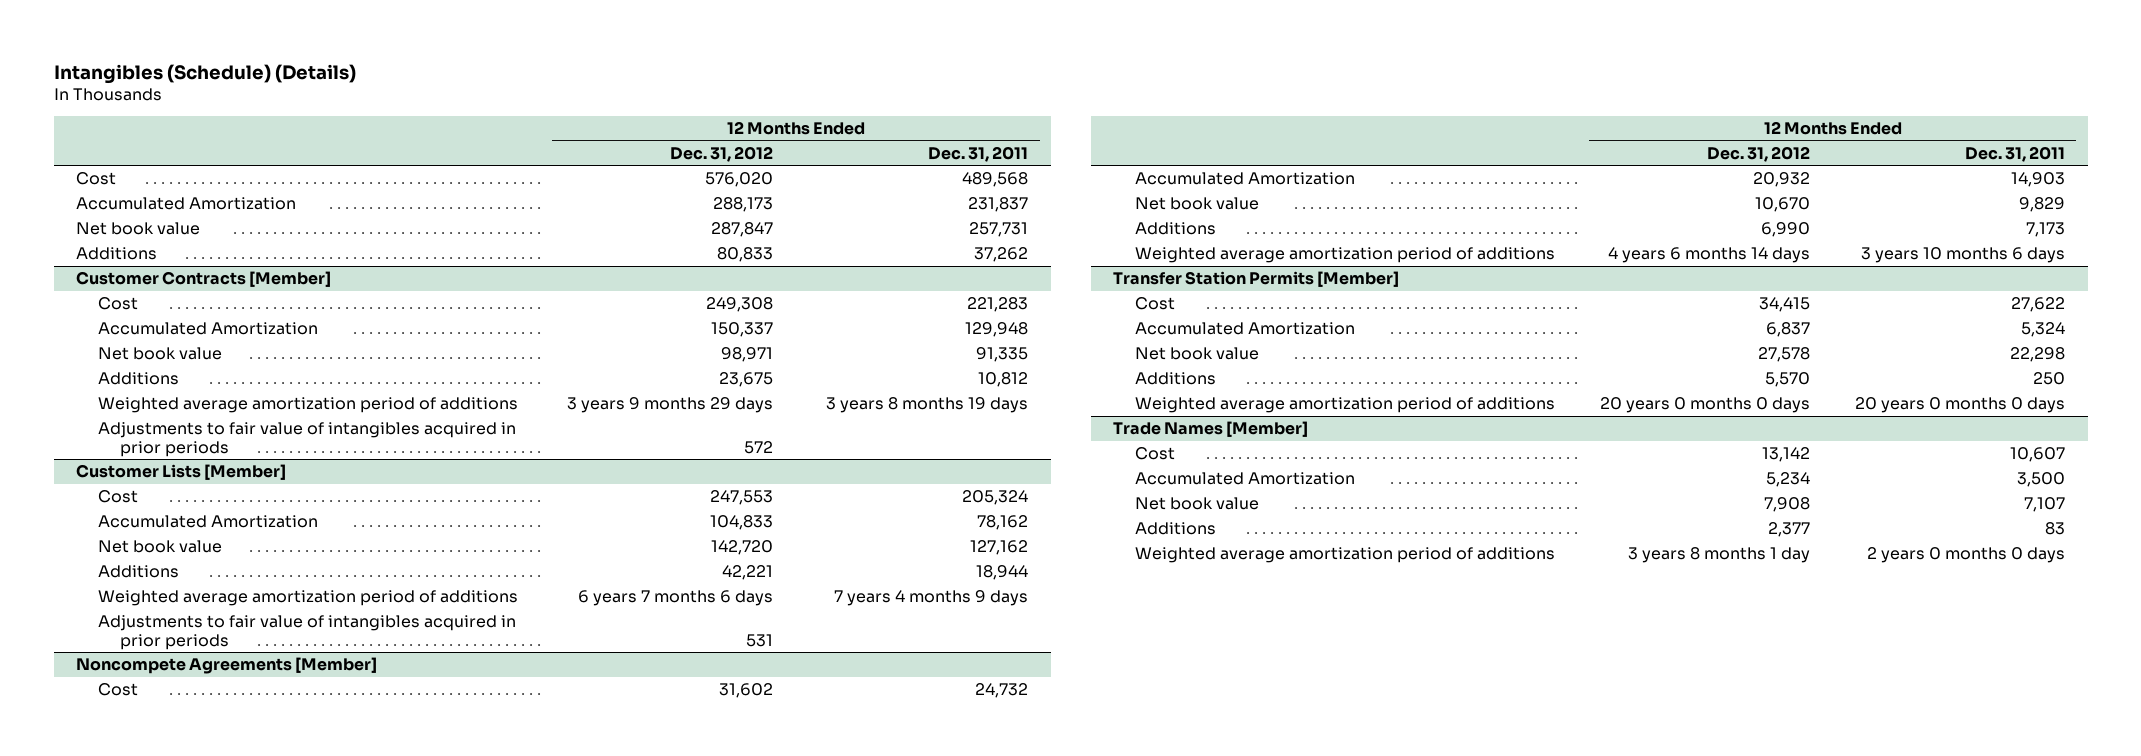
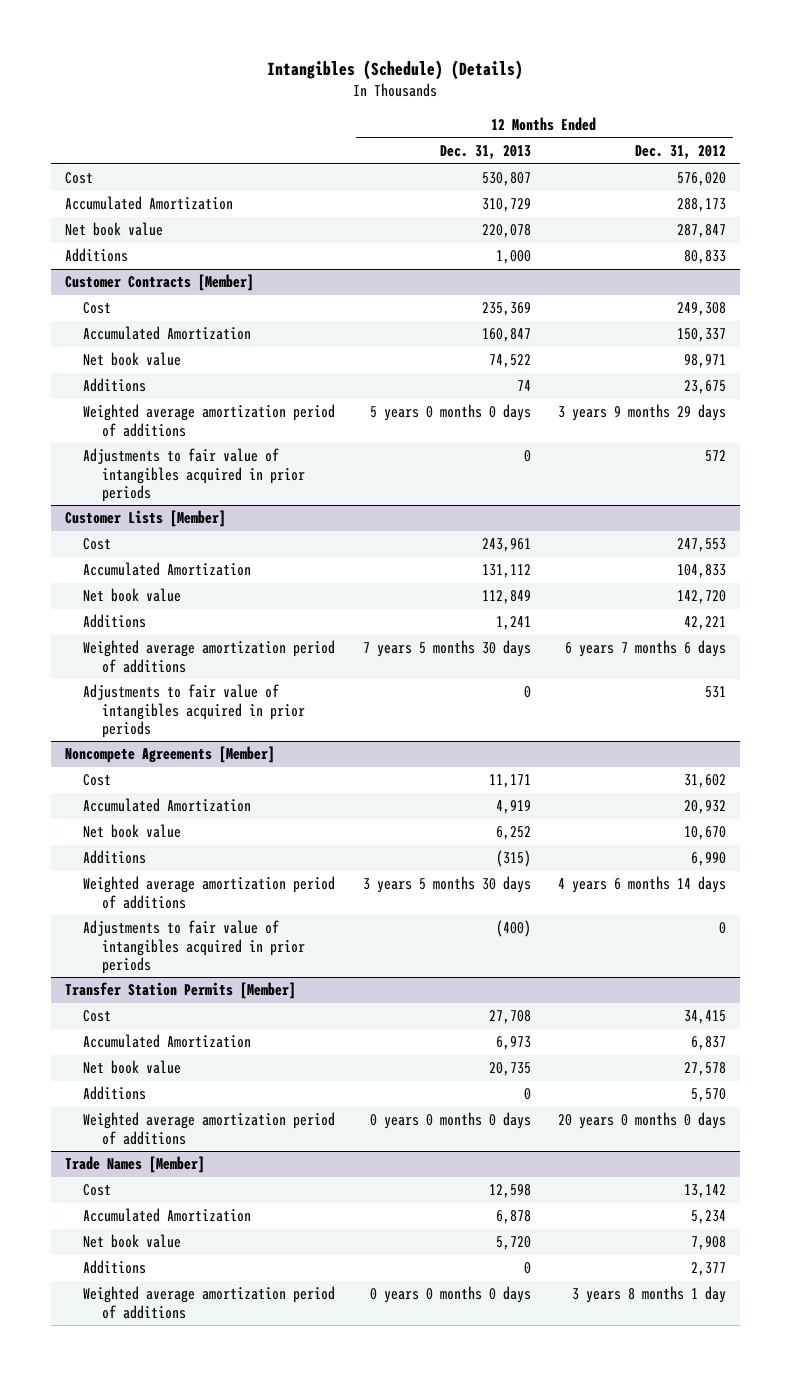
[928,145,1029,162] Dec. 31, 2011 -> none
none -> [439,144,531,159] Dec. 31, 2013
none -> [83,920,305,974] Adjustments to fair value of intangibles acquired in prior periods

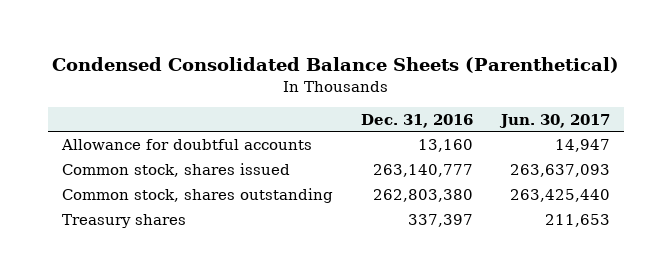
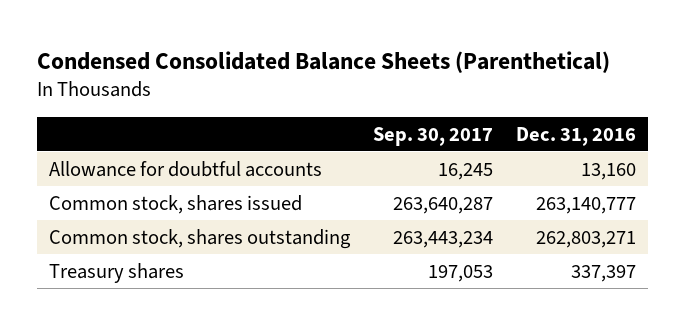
[498,113,610,128] Jun. 30, 2017 -> none
none -> [372,126,493,146] Sep. 30, 2017
[372,188,473,202] 262,803,380 -> [535,230,636,248] 262,803,271

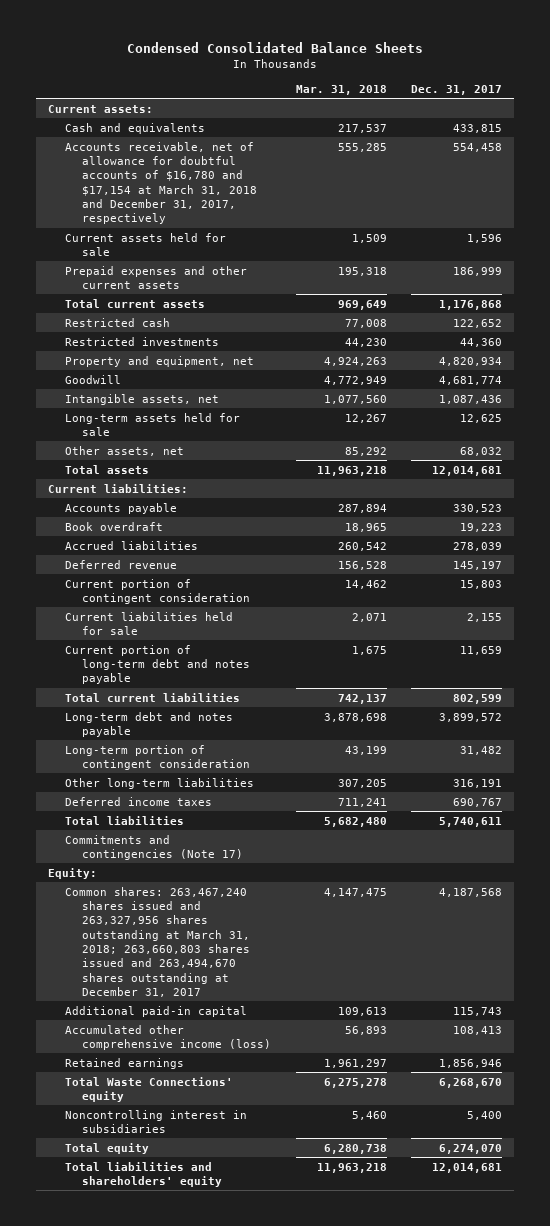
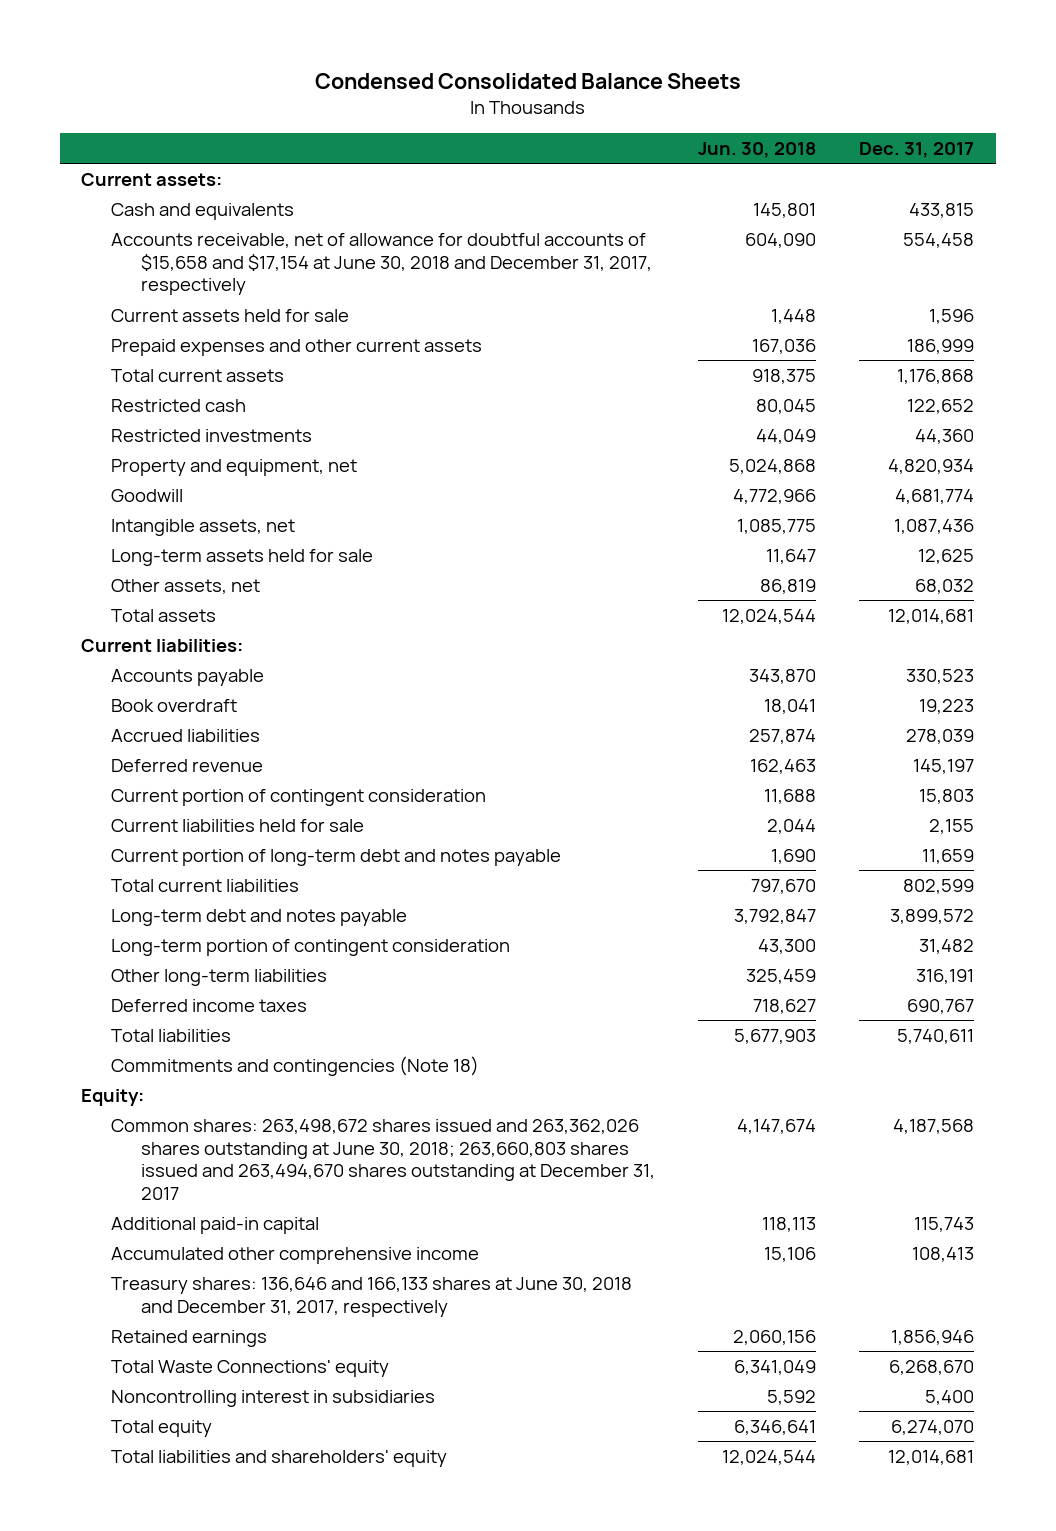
[295,84,387,95] Mar. 31, 2018 -> none
none -> [698,141,817,158] Jun. 30, 2018
[64,141,258,225] Accounts receivable, net of allowance for doubtful accounts of $16,780 and $17,154 at March 31, 2018 and December 31, 2017, respectively -> [111,233,652,296] Accounts receivable, net of allowance for doubtful accounts of $15,658 and $17,154 at June 30, 2018 and December 31, 2017, respectively
[64,834,244,860] Commitments and contingencies (Note 17) -> [111,1056,480,1077] Commitments and contingencies (Note 18)
[64,886,251,998] Common shares: 263,467,240 shares issued and 263,327,956 shares outstanding at March 31, 2018; 263,660,803 shares issued and 263,494,670 shares outstanding at December 31, 2017 -> [111,1119,655,1200] Common shares: 263,498,672 shares issued and 263,362,026 shares outstanding at June 30, 2018; 263,660,803 shares issued and 263,494,670 shares outstanding at December 31, 2017
[64,1024,272,1050] Accumulated other comprehensive income (loss) -> [111,1247,480,1265] Accumulated other comprehensive income
none -> [111,1277,633,1317] Treasury shares: 136,646 and 166,133 shares at June 30, 2018 and December 31, 2017, respectively

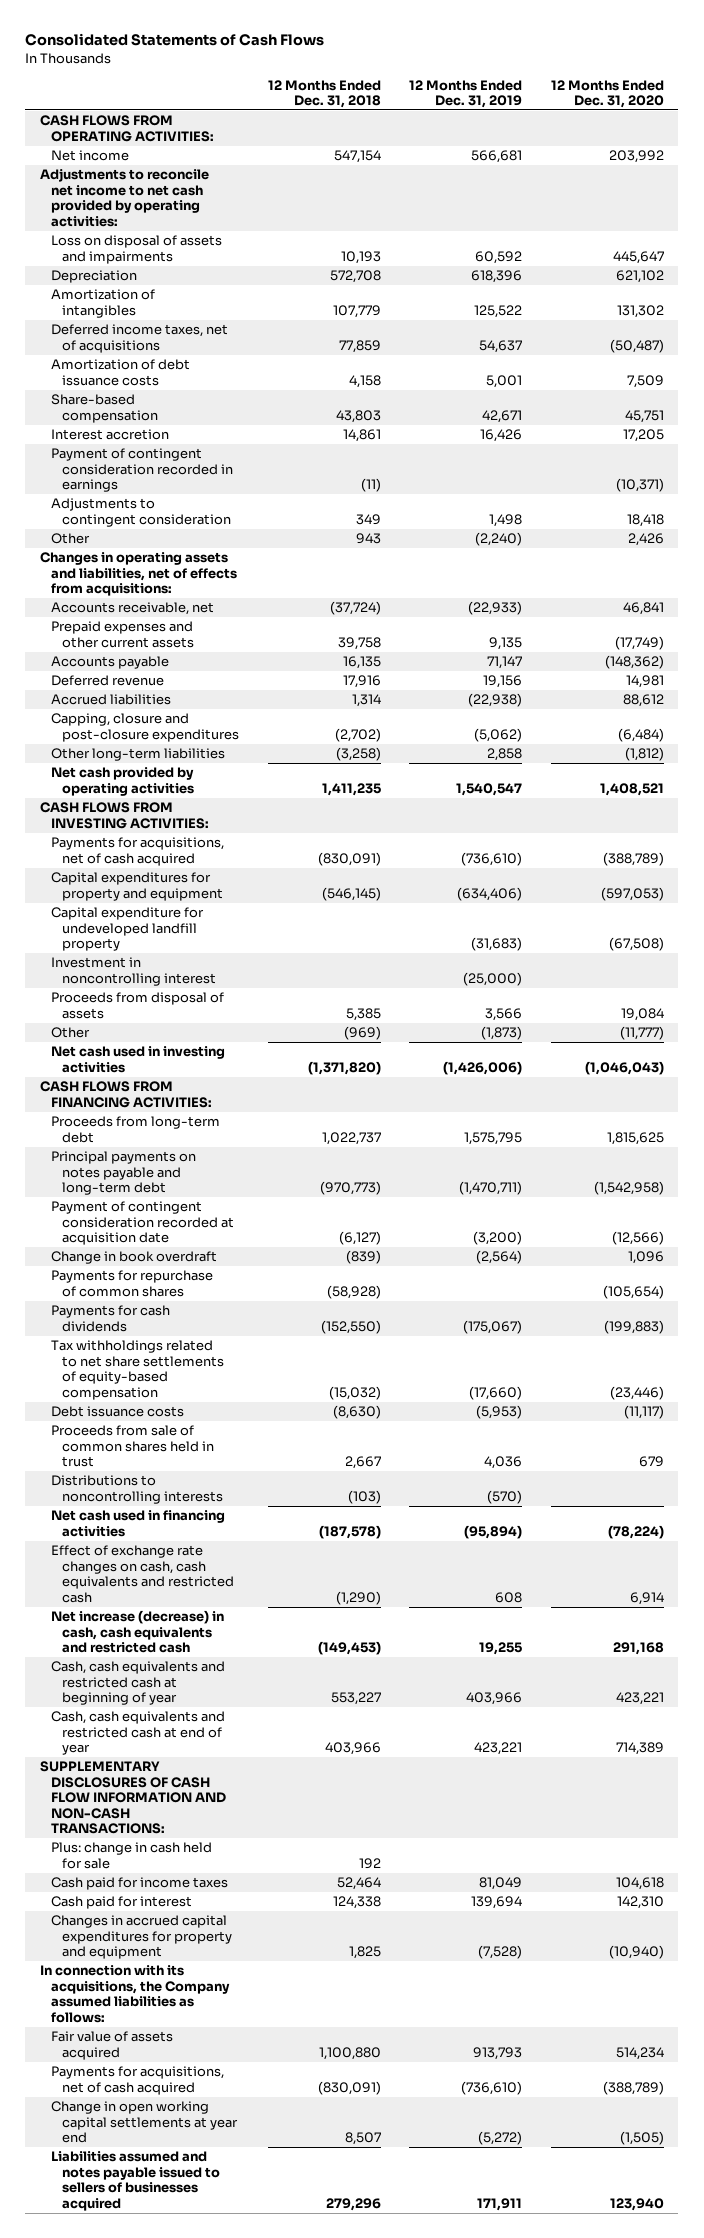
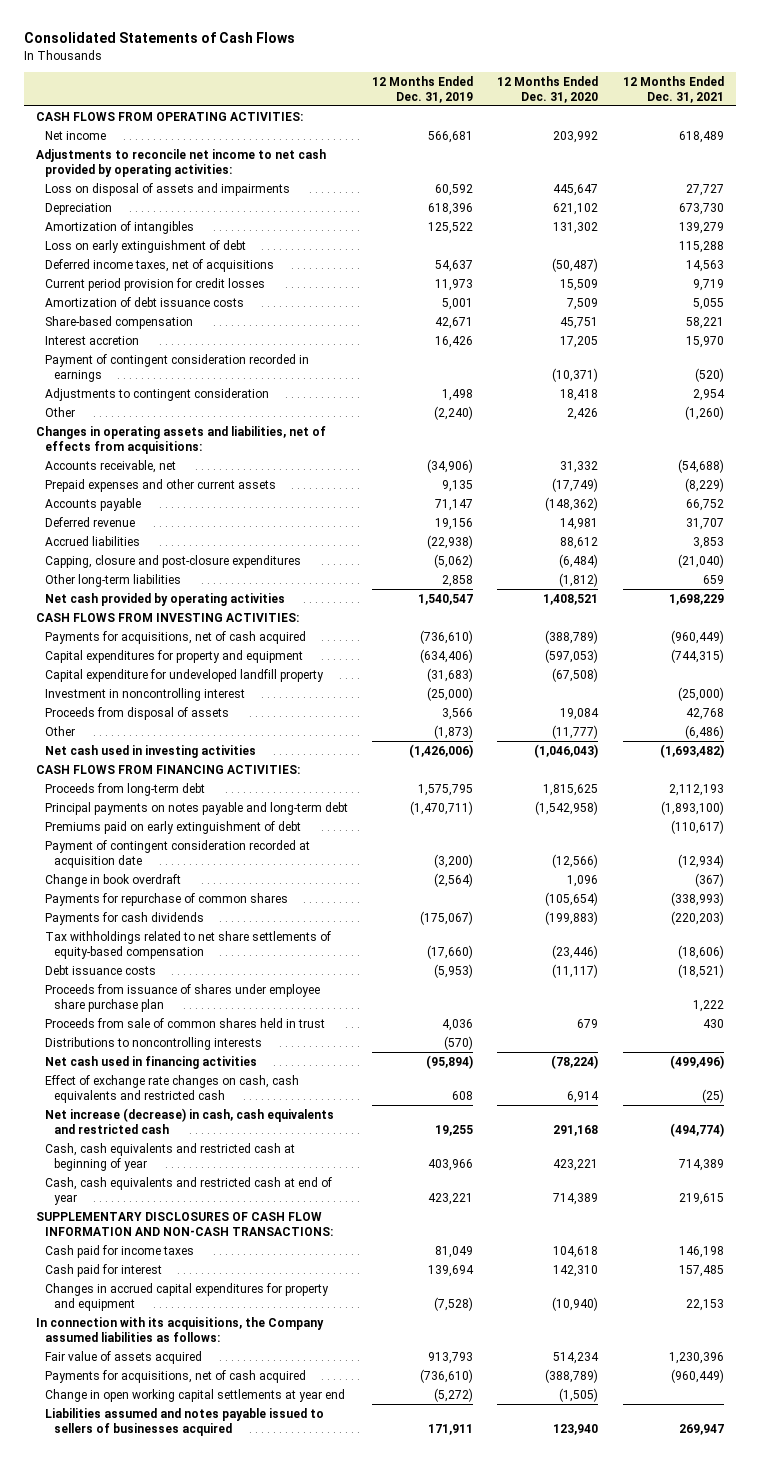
[267,79,381,109] 12 Months Ended Dec. 31, 2018 -> none
none -> [622,75,724,103] 12 Months Ended Dec. 31, 2021
none -> [45,239,247,253] Loss on early extinguishment of debt
none -> [45,277,266,291] Current period provision for credit losses
[468,601,523,616] (22,933) -> [427,458,474,473] (34,906)
[623,602,665,616] 46,841 -> [560,460,599,473] 31,332
none -> [45,820,302,834] Premiums paid on early extinguishment of debt
none -> [45,983,321,1012] Proceeds from issuance of shares under employee share purchase plan
[50,1842,212,1869] Plus: change in cash held for sale -> none

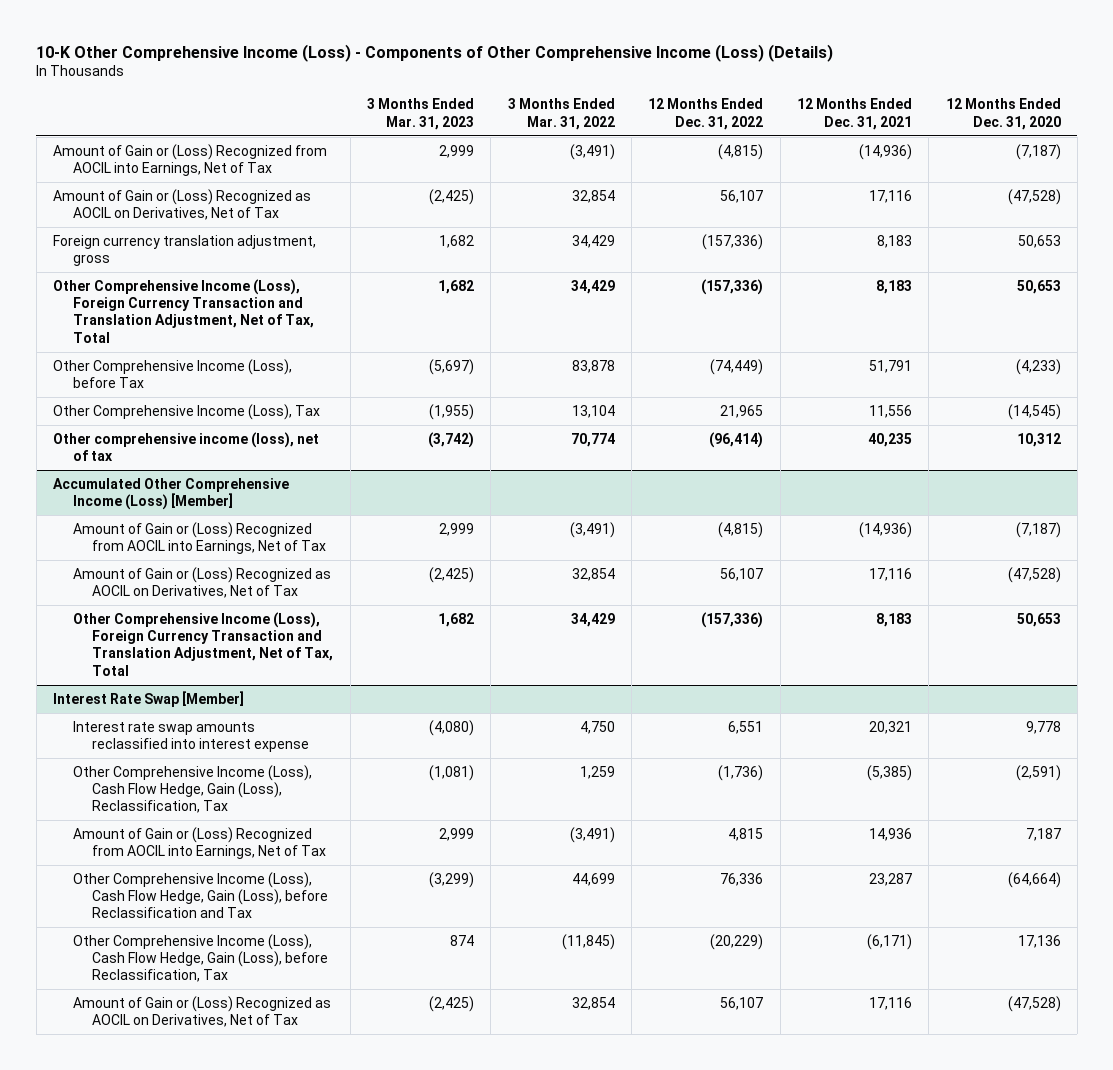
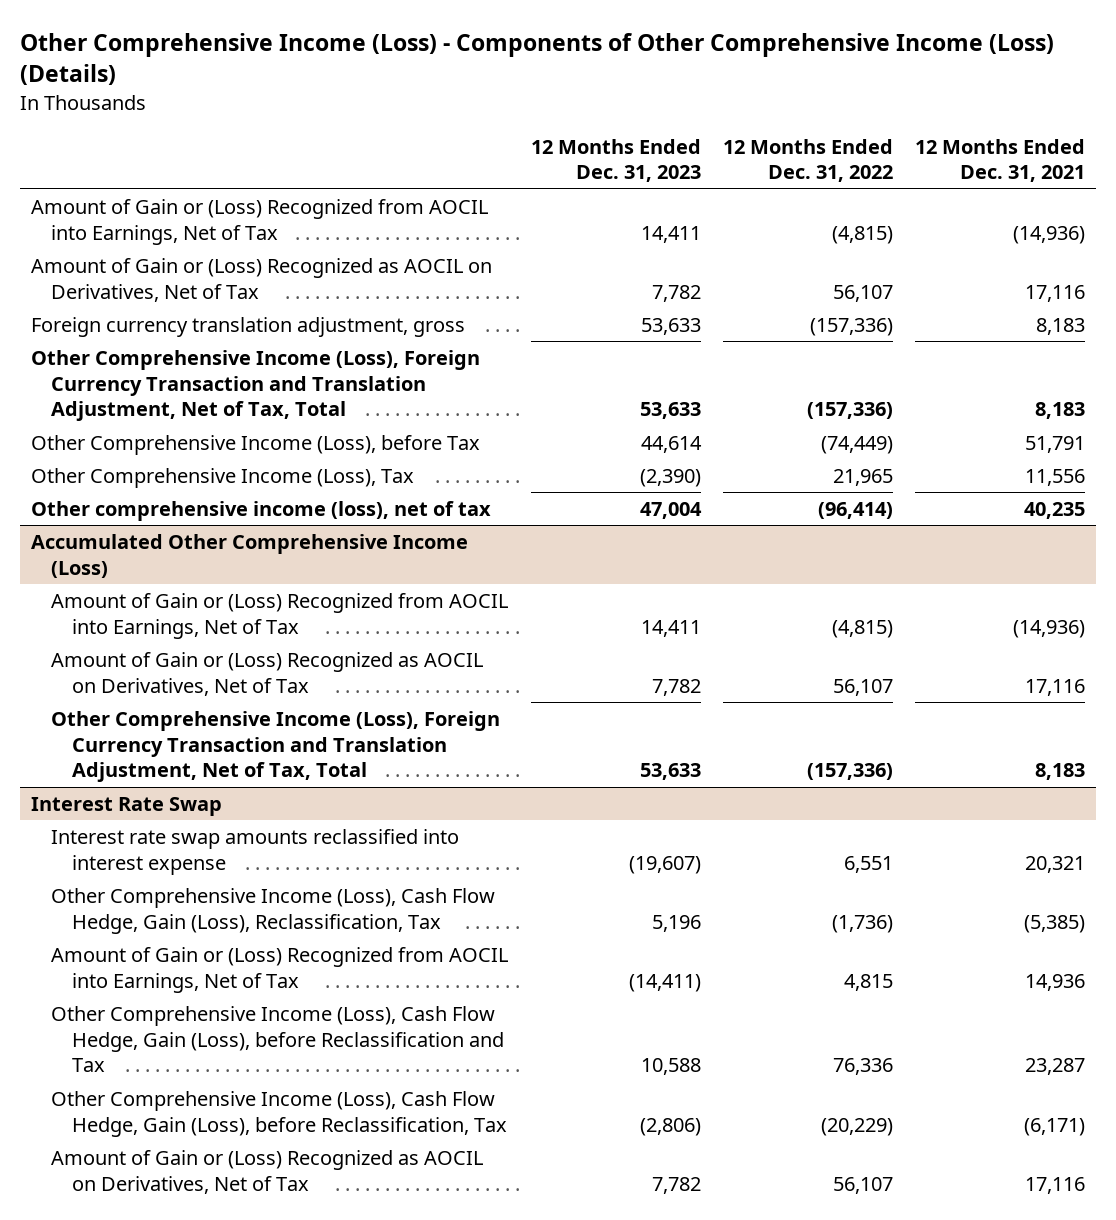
[36,43,834,62] 10-K Other Comprehensive Income (Loss) - Components of Other Comprehensive Income (Loss) (Details) -> [19,33,1054,86] Other Comprehensive Income (Loss) - Components of Other Comprehensive Income (Loss) (Details)
[366,98,474,130] 3 Months Ended Mar. 31, 2023 -> none
[507,98,615,130] 3 Months Ended Mar. 31, 2022 -> none
[945,98,1061,130] 12 Months Ended Dec. 31, 2020 -> none
none -> [530,138,701,183] 12 Months Ended Dec. 31, 2023
[52,477,289,511] Accumulated Other Comprehensive Income (Loss) [Member] -> [31,533,469,578] Accumulated Other Comprehensive Income (Loss)
[52,690,244,707] Interest Rate Swap [Member] -> [31,796,223,816] Interest Rate Swap

